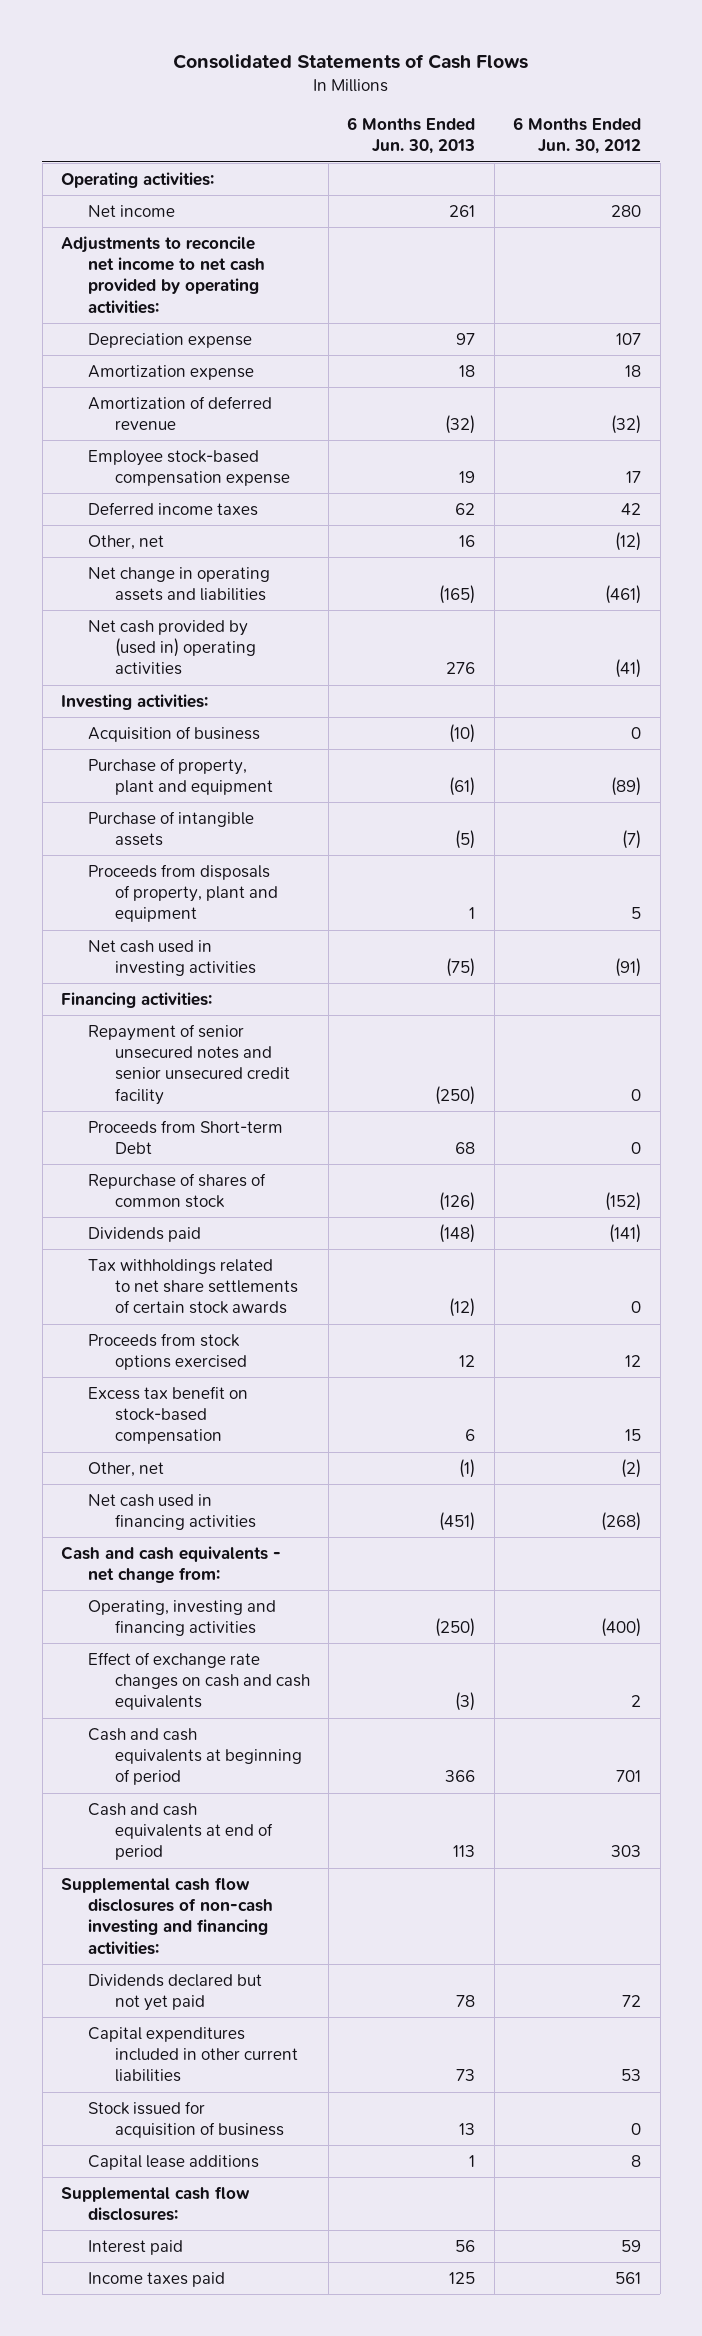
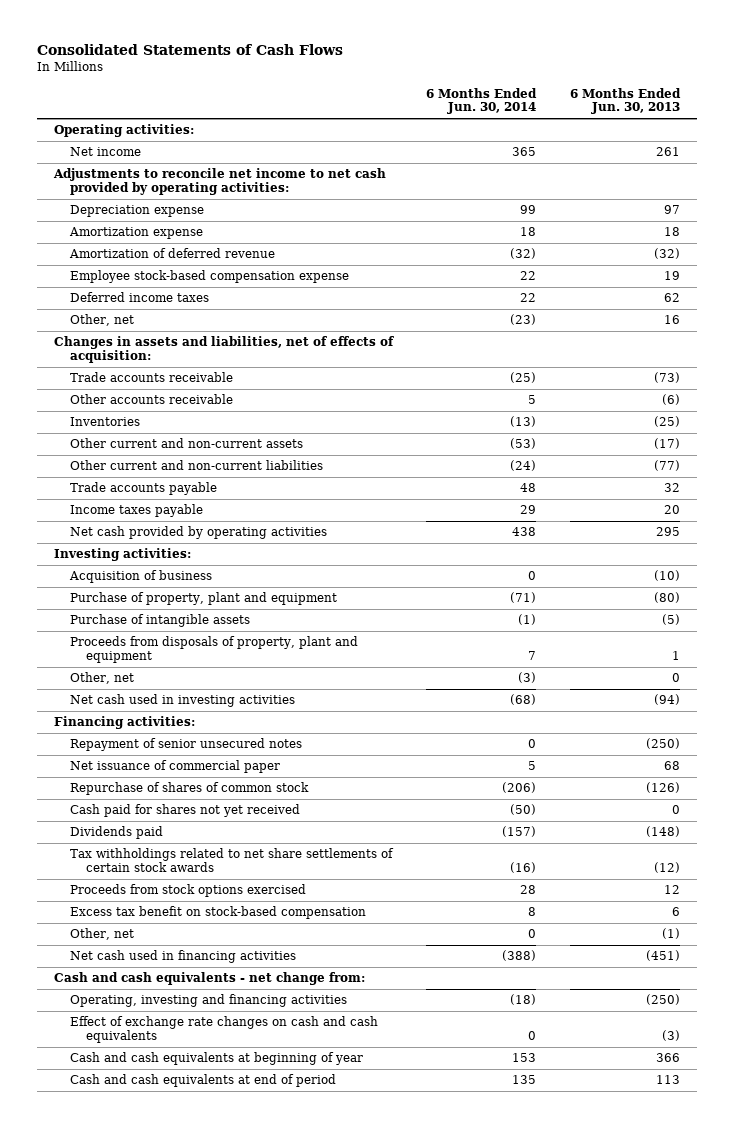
[513,116,642,155] 6 Months Ended Jun. 30, 2012 -> none
none -> [426,87,538,115] 6 Months Ended Jun. 30, 2014
[87,566,270,602] Net change in operating assets and liabilities -> none
none -> [53,336,394,363] Changes in assets and liabilities, net of effects of acquisition:
none -> [69,372,233,383] Trade accounts receivable
none -> [69,394,233,405] Other accounts receivable
none -> [69,417,140,427] Inventories
none -> [69,438,303,449] Other current and non-current assets
none -> [69,460,323,471] Other current and non-current liabilities
none -> [69,482,217,496] Trade accounts payable
none -> [69,504,203,518] Income taxes payable
[87,619,256,676] Net cash provided by (used in) operating activities -> [69,526,327,540] Net cash provided by operating activities
[446,662,476,675] 276 -> [656,527,681,537] 295
[449,777,476,797] (61) -> [654,592,681,604] (80)
none -> [69,672,134,685] Other, net
[446,958,476,978] (75) -> [654,694,681,706] (94)
[87,1023,290,1105] Repayment of senior unsecured notes and senior unsecured credit facility -> [69,738,302,752] Repayment of senior unsecured notes
[87,1119,283,1155] Proceeds from Short-term Debt -> [69,760,280,774] Net issuance of commercial paper
none -> [69,804,300,818] Cash paid for shares not yet received
[87,1727,302,1786] Cash and cash equivalents at beginning of period -> [69,1052,363,1066] Cash and cash equivalents at beginning of year
[60,1876,273,1955] Supplemental cash flow disclosures of non-cash investing and financing activities: -> none
[87,1973,262,2012] Dividends declared but not yet paid -> none
[87,2026,298,2083] Capital expenditures included in other current liabilities -> none
[87,2100,284,2139] Stock issued for acquisition of business -> none
[87,2154,259,2170] Capital lease additions -> none
[60,2185,250,2222] Supplemental cash flow disclosures: -> none
[87,2239,183,2255] Interest paid -> none
[87,2271,225,2287] Income taxes paid -> none

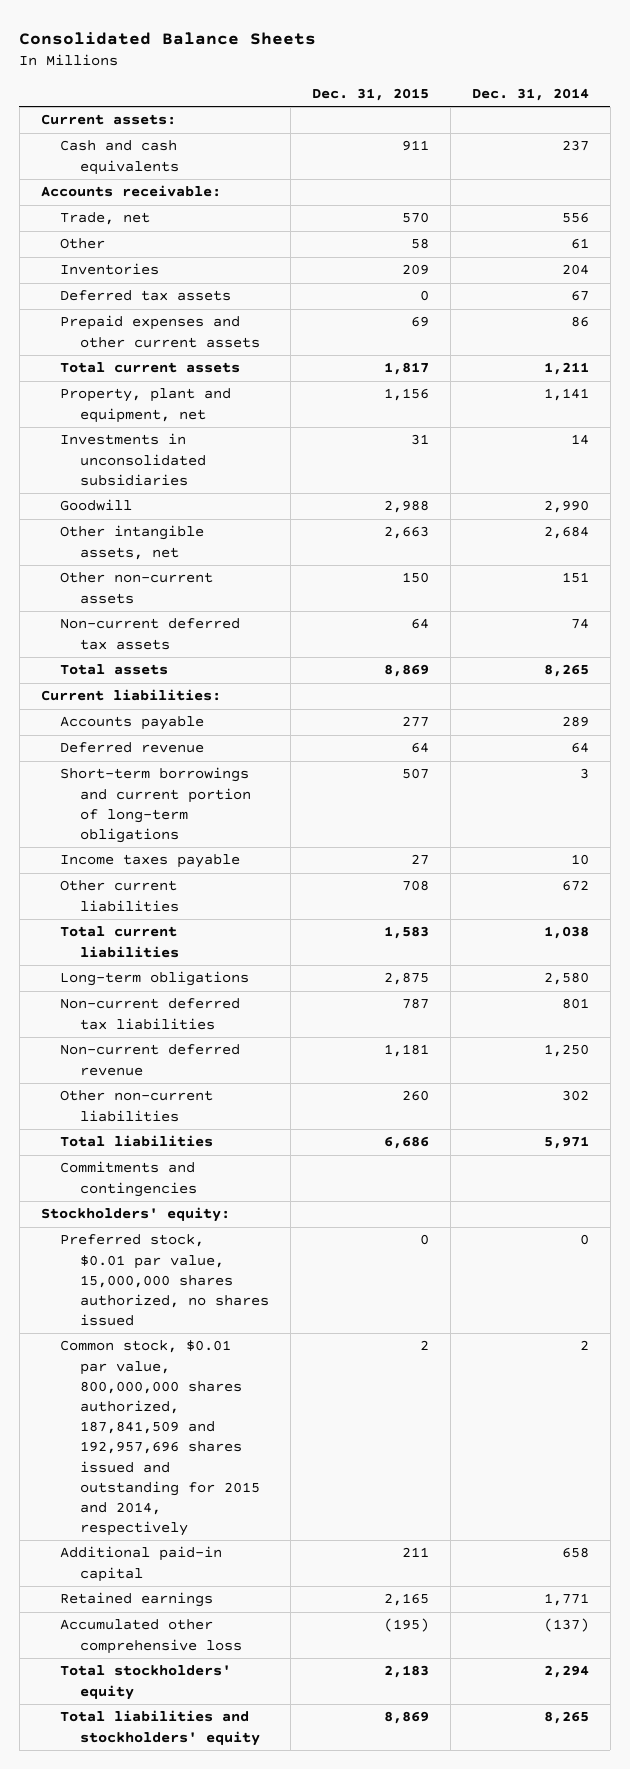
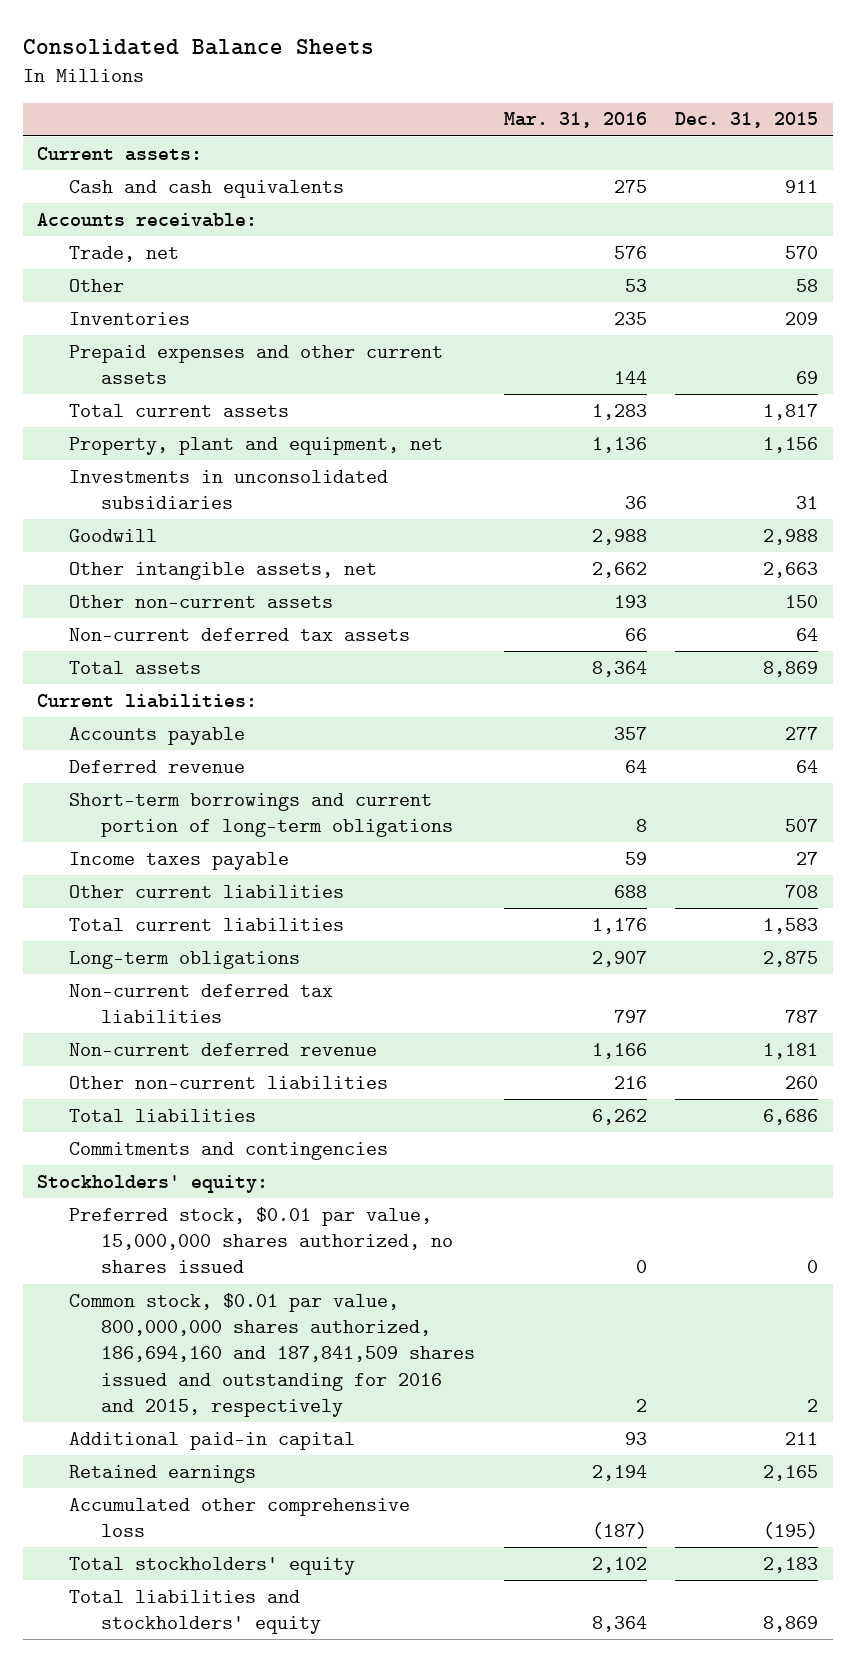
[471,87,589,101] Dec. 31, 2014 -> none
none -> [503,112,647,129] Mar. 31, 2016
[60,290,232,302] Deferred tax assets -> none
[60,1340,260,1537] Common stock, $0.01 par value, 800,000,000 shares authorized, 187,841,509 and 192,957,696 shares issued and outstanding for 2015 and 2014, respectively -> [68,1292,475,1418] Common stock, $0.01 par value, 800,000,000 shares authorized, 186,694,160 and 187,841,509 shares issued and outstanding for 2016 and 2015, respectively

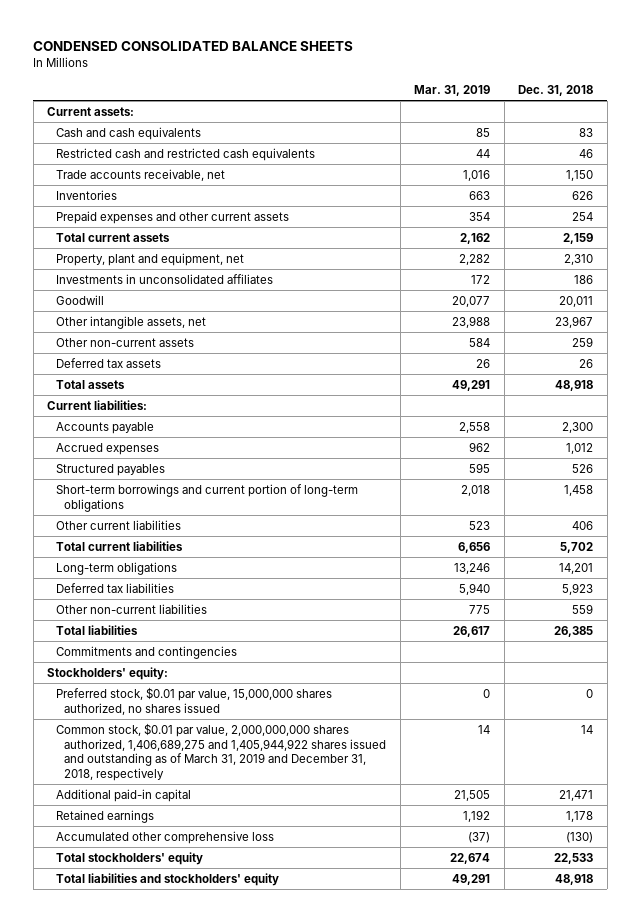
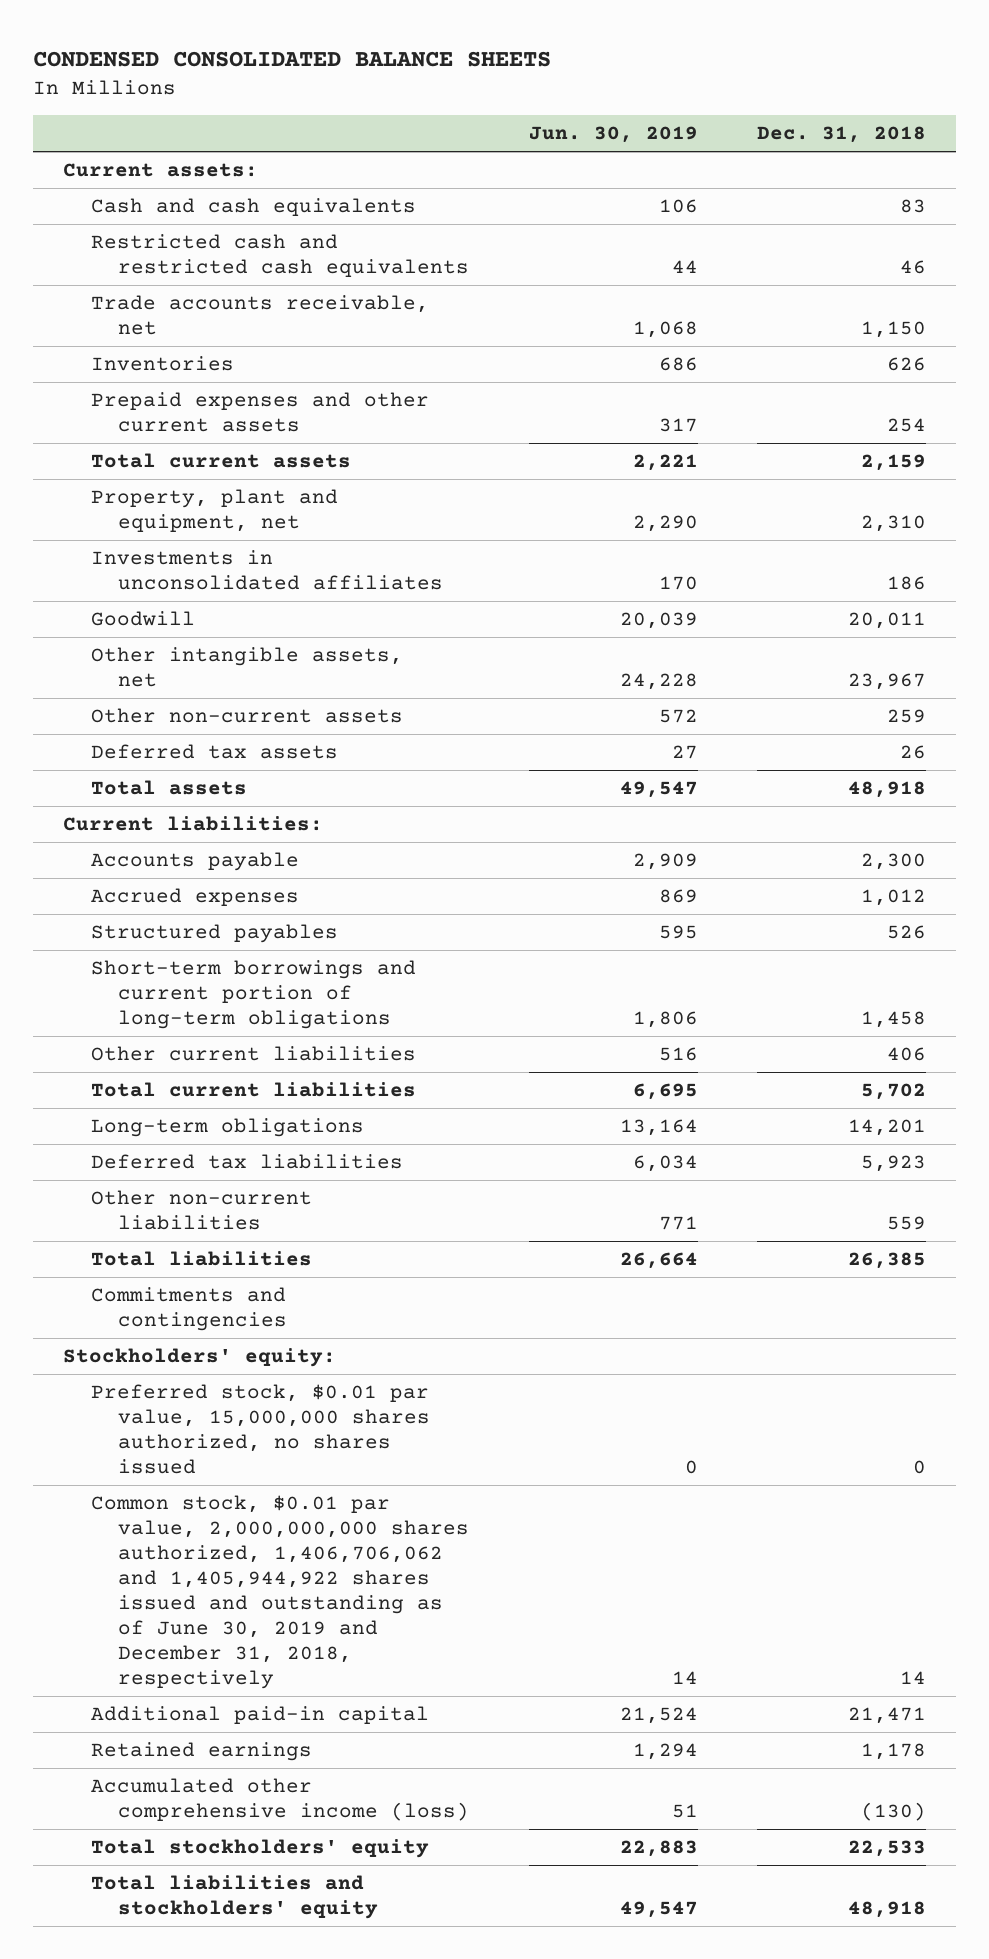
[414,84,491,96] Mar. 31, 2019 -> none
none -> [528,126,698,144] Jun. 30, 2019
[55,722,387,781] Common stock, $0.01 par value, 2,000,000,000 shares authorized, 1,406,689,275 and 1,405,944,922 shares issued and outstanding as of March 31, 2019 and December 31, 2018, respectively -> [90,1495,470,1690] Common stock, $0.01 par value, 2,000,000,000 shares authorized, 1,406,706,062 and 1,405,944,922 shares issued and outstanding as of June 30, 2019 and December 31, 2018, respectively
[55,830,274,844] Accumulated other comprehensive loss -> [90,1778,470,1822] Accumulated other comprehensive income (loss)

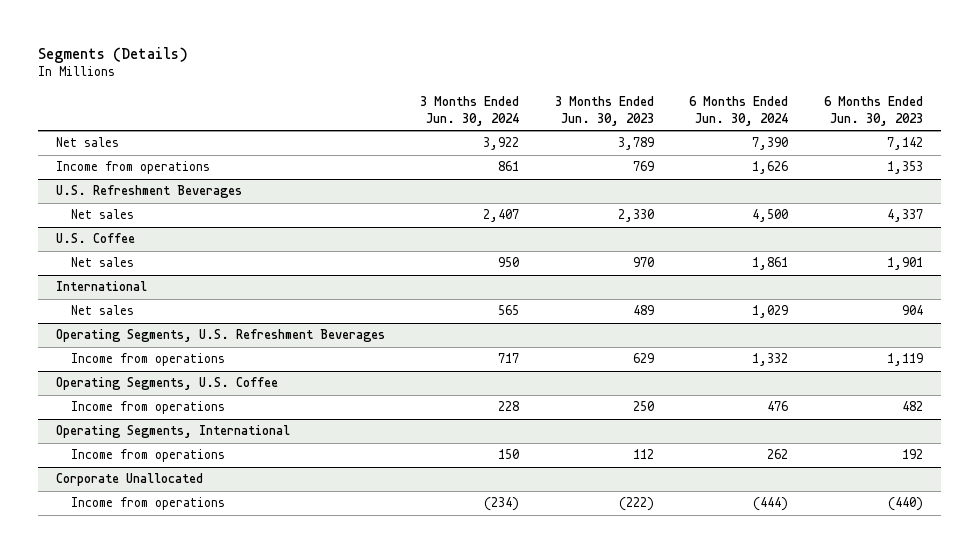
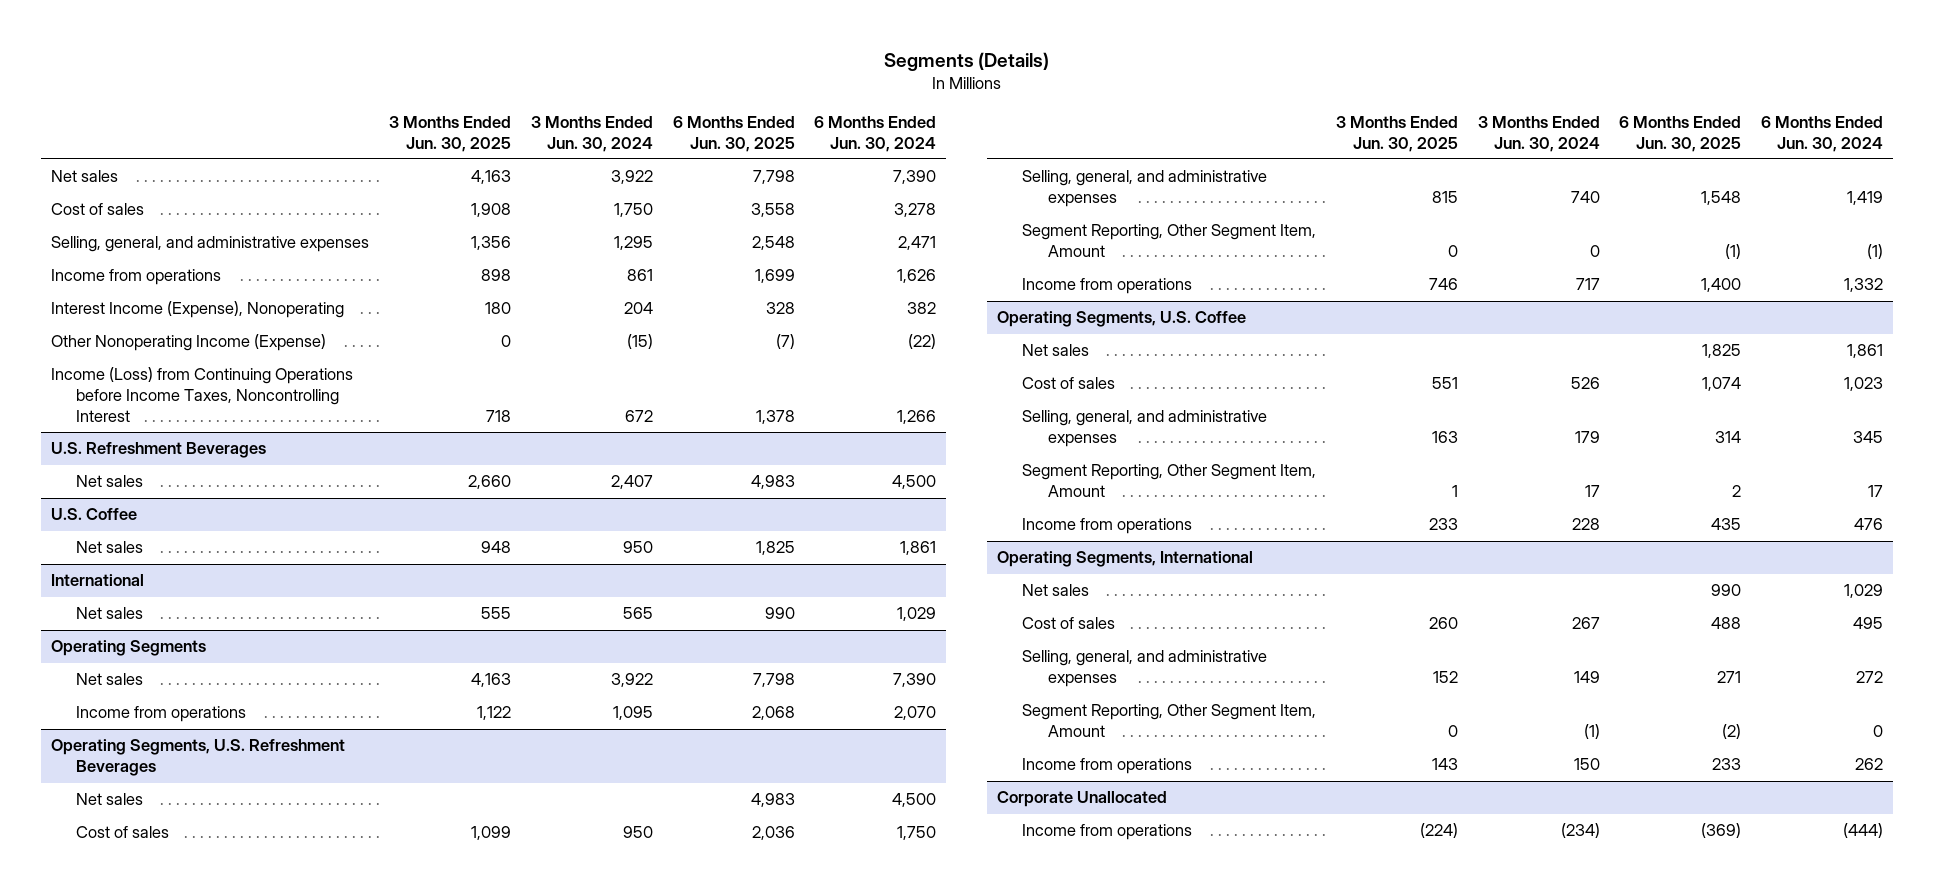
[554,95,654,127] 3 Months Ended Jun. 30, 2023 -> none
[823,95,923,127] 6 Months Ended Jun. 30, 2023 -> none
none -> [389,115,512,152] 3 Months Ended Jun. 30, 2025
none -> [672,115,795,152] 6 Months Ended Jun. 30, 2025
none -> [50,203,144,216] Cost of sales
none -> [50,236,369,253] Selling, general, and administrative expenses
none -> [50,301,344,319] Interest Income (Expense), Nonoperating
none -> [50,334,326,352] Other Nonoperating Income (Expense)
none -> [50,367,353,423] Income (Loss) from Continuing Operations before Income Taxes, Noncontrolling Interest
none -> [50,640,206,657] Operating Segments
none -> [75,673,143,686] Net sales
none -> [75,706,246,723] Income from operations
none -> [75,793,143,806] Net sales
none -> [75,826,169,839] Cost of sales
none -> [1022,170,1268,208] Selling, general, and administrative expenses
none -> [1022,224,1317,258] Segment Reporting, Other Segment Item, Amount
none -> [1022,344,1090,357] Net sales
none -> [1022,377,1116,390] Cost of sales
none -> [1022,410,1268,448] Selling, general, and administrative expenses
none -> [1022,464,1317,498] Segment Reporting, Other Segment Item, Amount
none -> [1022,584,1090,597] Net sales
none -> [1022,617,1116,630] Cost of sales
none -> [1022,650,1268,688] Selling, general, and administrative expenses
none -> [1022,704,1317,738] Segment Reporting, Other Segment Item, Amount

